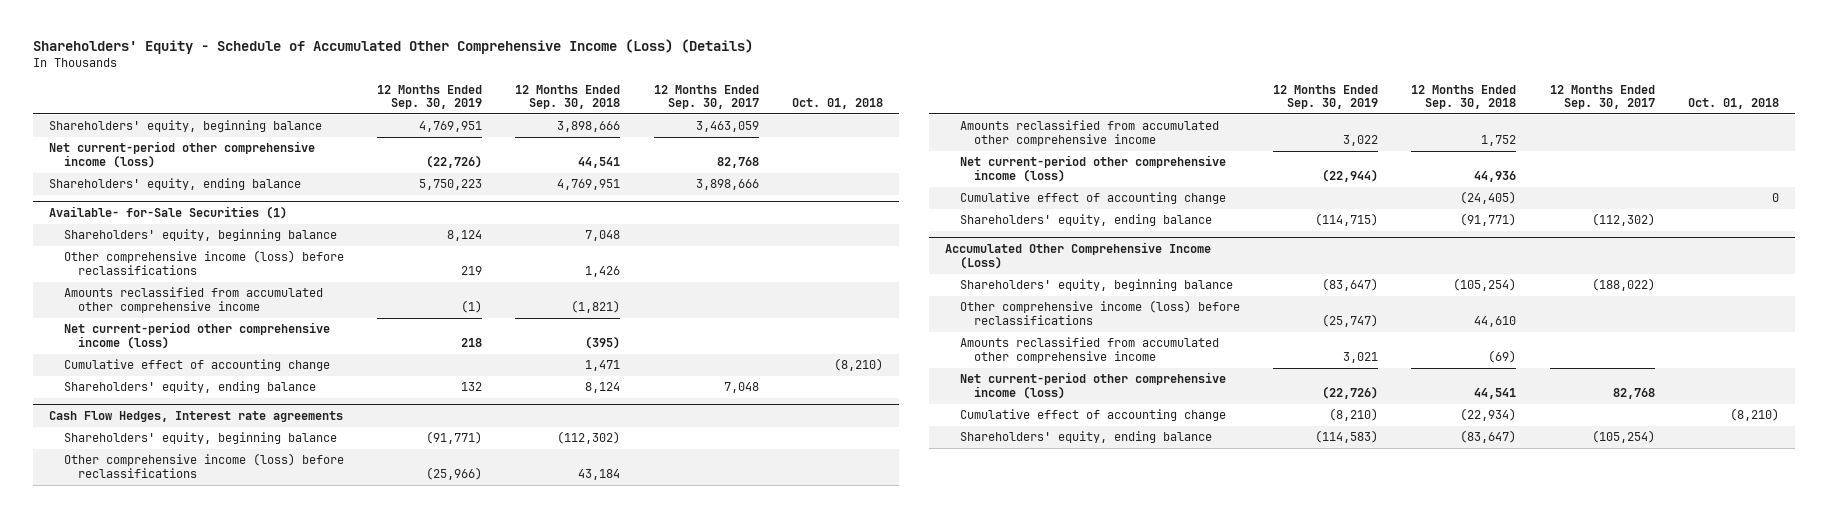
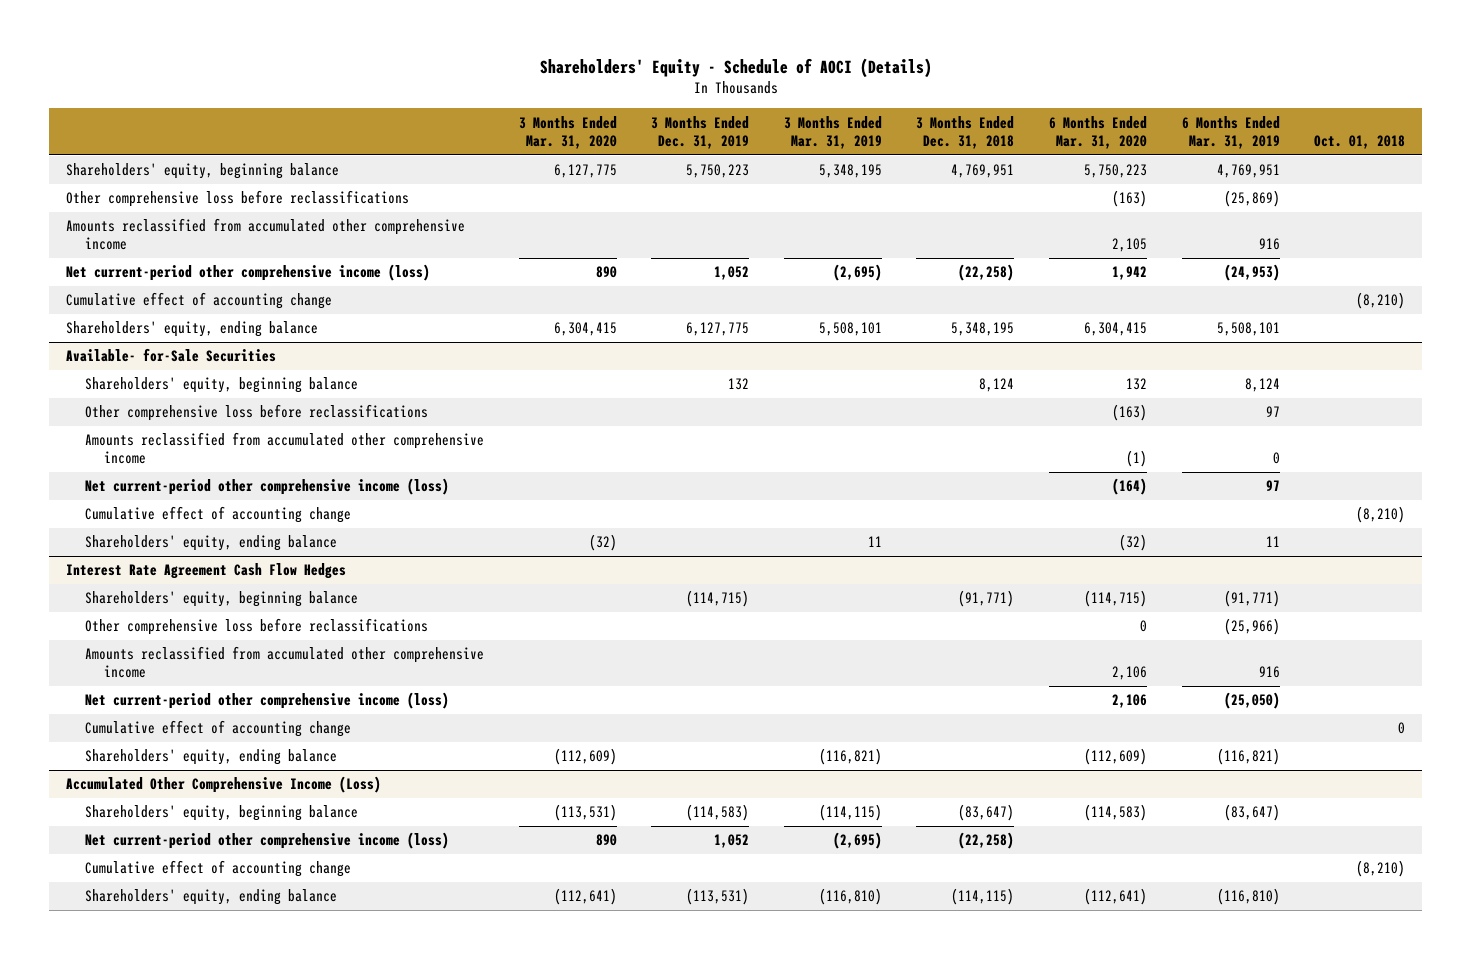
[32,38,753,54] Shareholders' Equity - Schedule of Accumulated Other Comprehensive Income (Loss) (Details) -> [539,57,932,78] Shareholders' Equity - Schedule of AOCI (Details)
[377,84,483,110] 12 Months Ended Sep. 30, 2019 -> none
[515,84,621,110] 12 Months Ended Sep. 30, 2018 -> none
[653,84,759,110] 12 Months Ended Sep. 30, 2017 -> none
none -> [518,115,617,149] 3 Months Ended Mar. 31, 2020
none -> [651,115,750,149] 3 Months Ended Dec. 31, 2019
none -> [783,115,882,149] 3 Months Ended Mar. 31, 2019
none -> [916,115,1015,149] 3 Months Ended Dec. 31, 2018
none -> [1048,115,1147,149] 6 Months Ended Mar. 31, 2020
none -> [1181,115,1280,149] 6 Months Ended Mar. 31, 2019
none -> [66,190,410,208] Other comprehensive loss before reclassifications
none -> [66,218,466,251] Amounts reclassified from accumulated other comprehensive income
none -> [66,292,333,310] Cumulative effect of accounting change
[49,206,288,220] Available- for-Sale Securities (1) -> [66,348,277,363] Available- for-Sale Securities
[63,250,344,275] Other comprehensive income (loss) before reclassifications -> [85,404,429,422] Other comprehensive loss before reclassifications
[49,411,344,423] Cash Flow Hedges, Interest rate agreements -> [66,563,347,580] Interest Rate Agreement Cash Flow Hedges
[63,453,344,478] Other comprehensive income (loss) before reclassifications -> [85,618,429,636] Other comprehensive loss before reclassifications
[959,300,1240,325] Other comprehensive income (loss) before reclassifications -> none
[959,337,1219,363] Amounts reclassified from accumulated other comprehensive income -> none

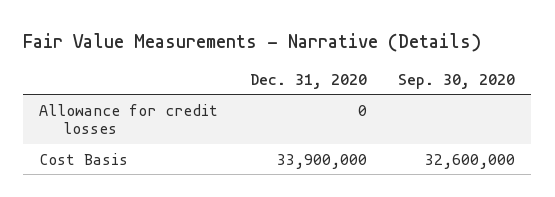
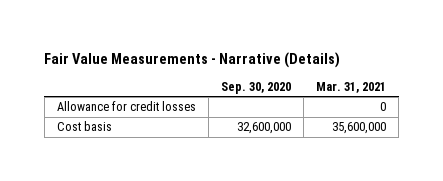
[249,73,367,89] Dec. 31, 2020 -> none
none -> [316,82,387,94] Mar. 31, 2021
[39,152,129,165] Cost Basis -> [56,121,112,132] Cost basis

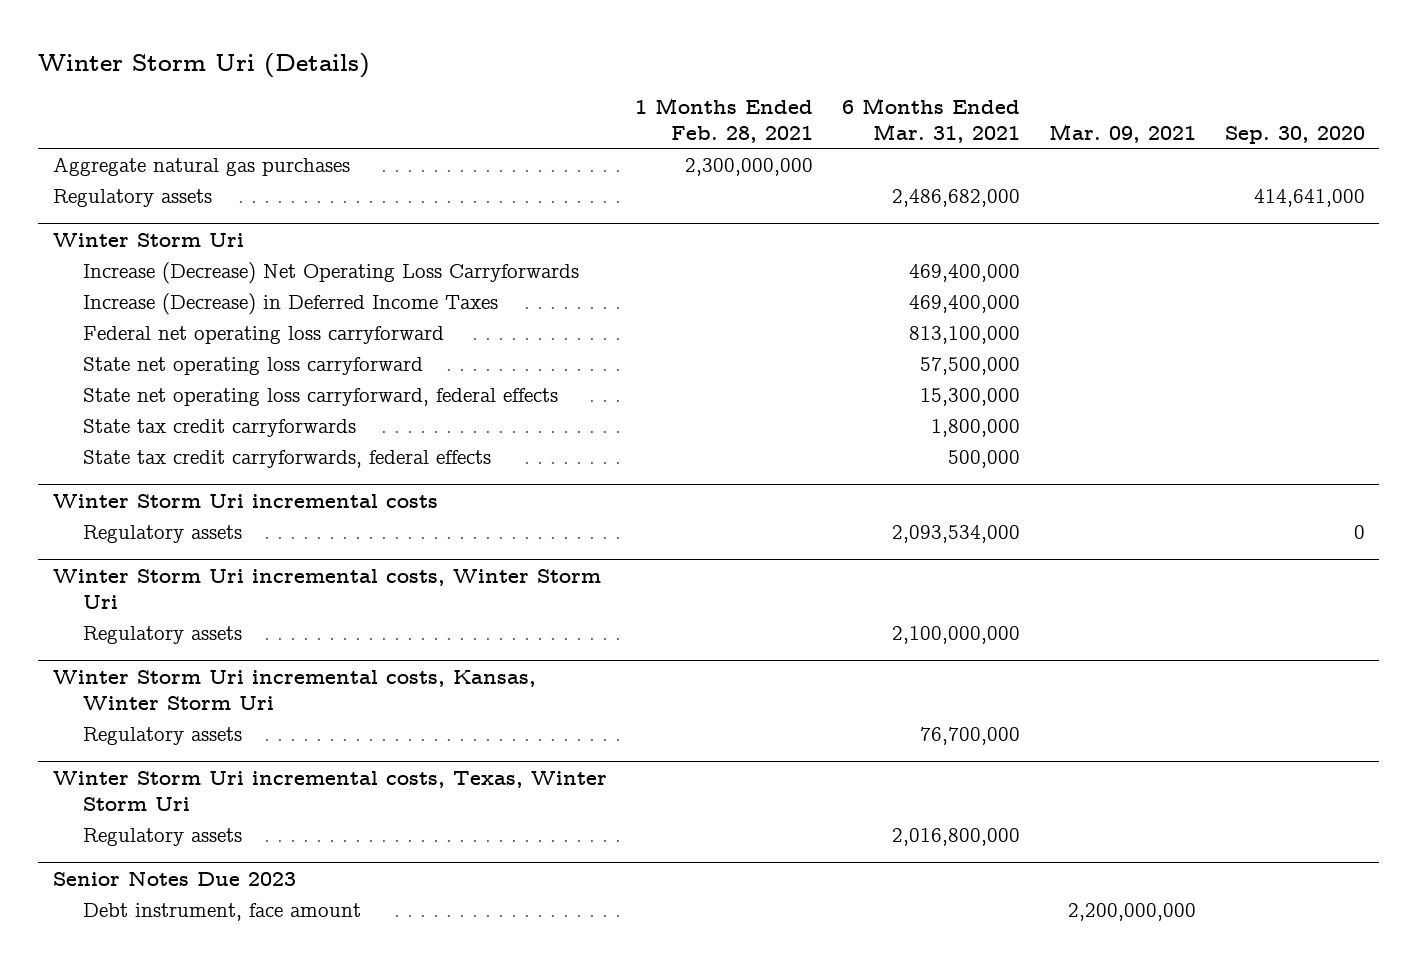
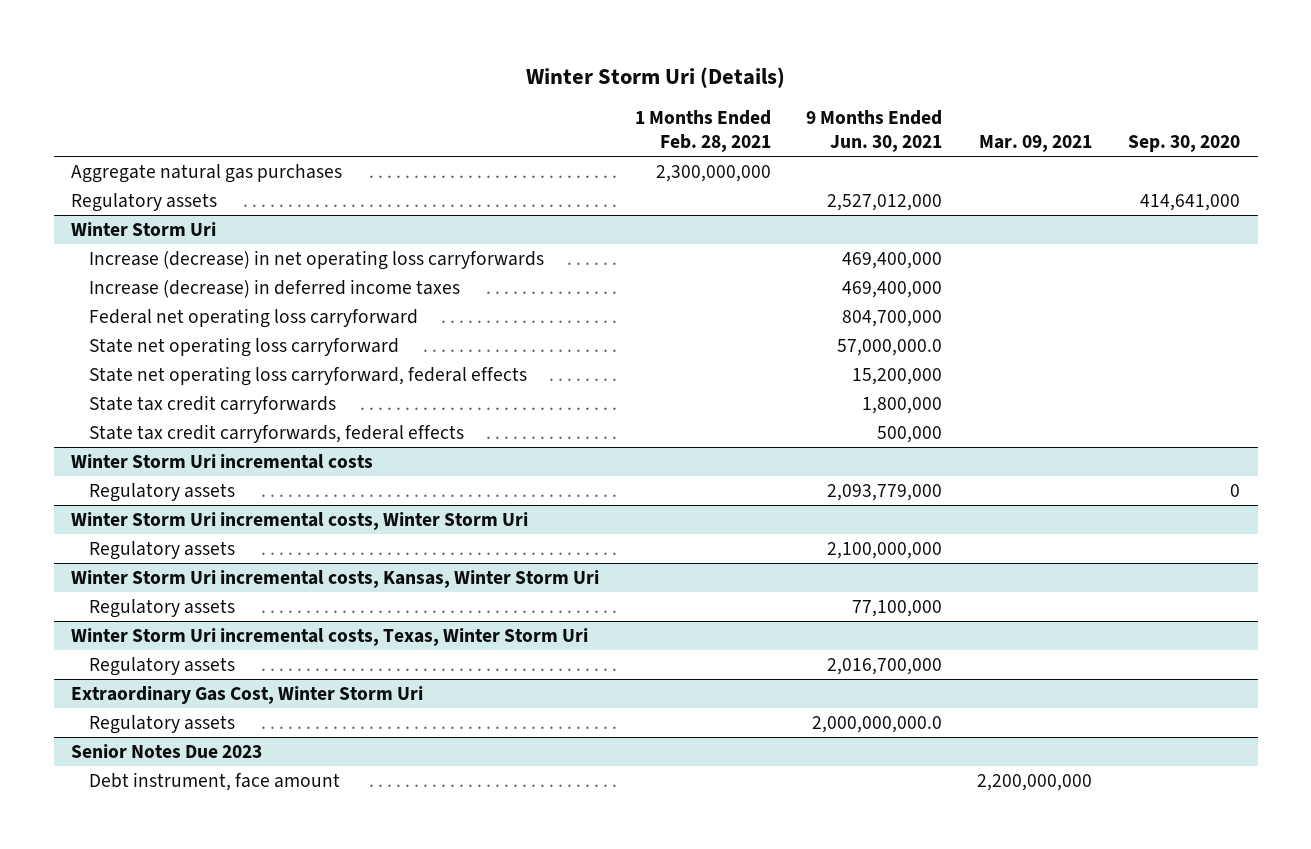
[842,98,1021,143] 6 Months Ended Mar. 31, 2021 -> none
none -> [806,110,943,153] 9 Months Ended Jun. 30, 2021
[82,261,579,284] Increase (Decrease) Net Operating Loss Carryforwards -> [88,249,544,270] Increase (decrease) in net operating loss carryforwards
[82,292,498,315] Increase (Decrease) in Deferred Income Taxes -> [88,278,460,298] Increase (decrease) in deferred income taxes
none -> [71,685,424,704] Extraordinary Gas Cost, Winter Storm Uri
none -> [88,714,235,734] Regulatory assets

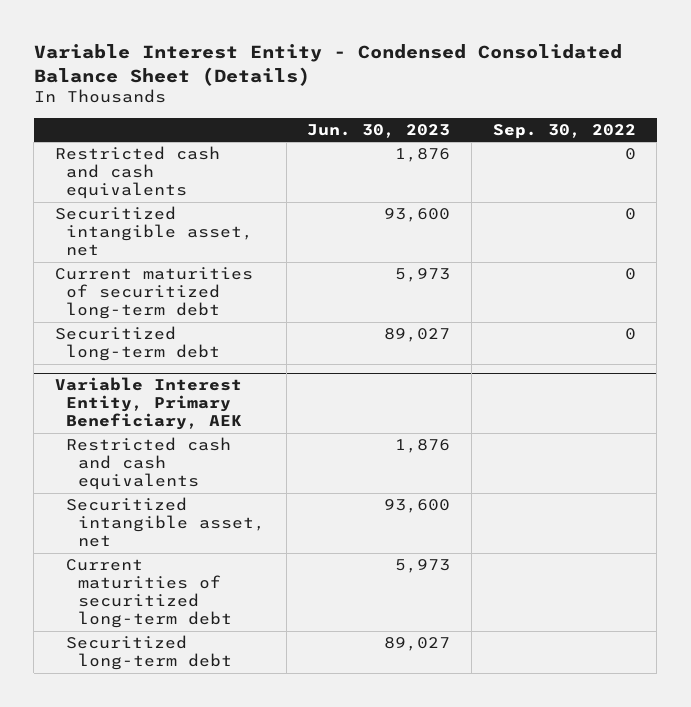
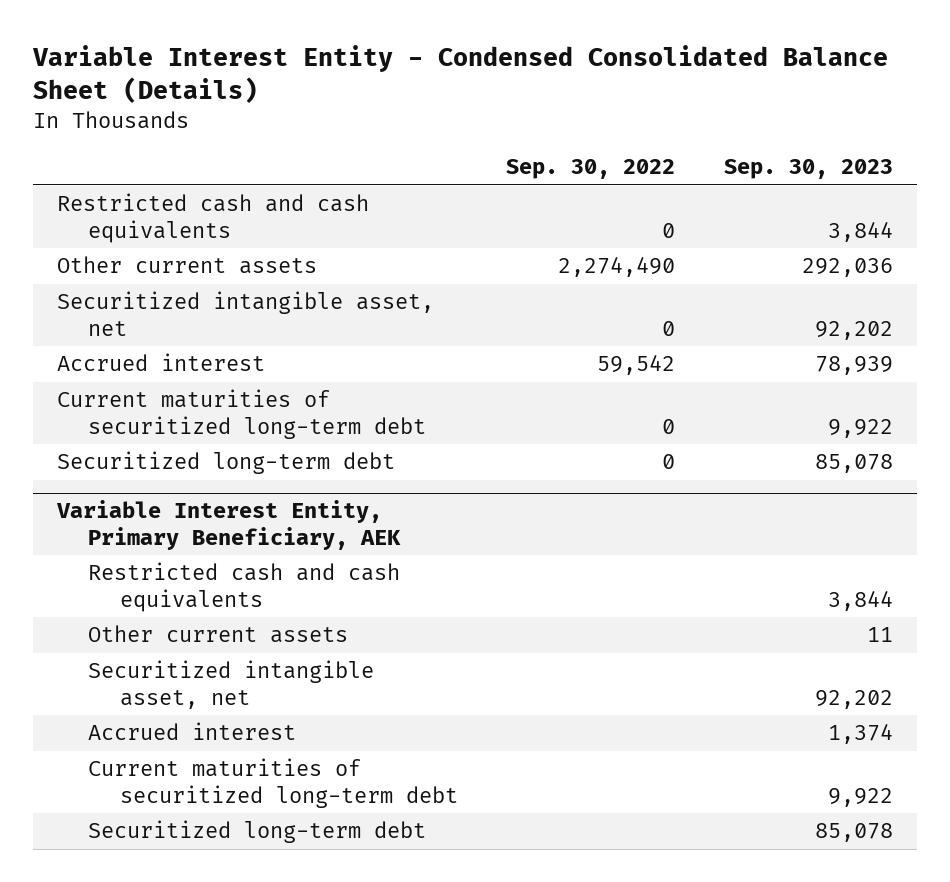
[307,123,451,138] Jun. 30, 2023 -> none
none -> [723,159,893,180] Sep. 30, 2023
none -> [57,256,318,275] Other current assets
none -> [57,353,266,372] Accrued interest
none -> [88,625,349,644] Other current assets
none -> [88,722,297,741] Accrued interest

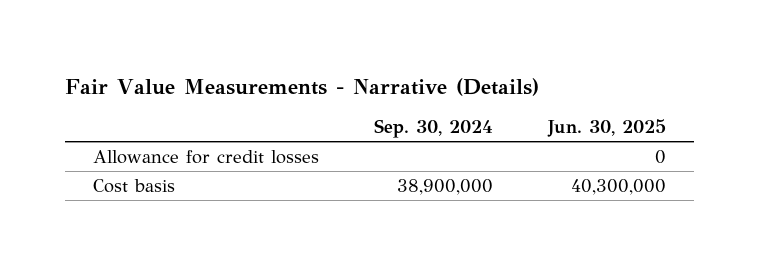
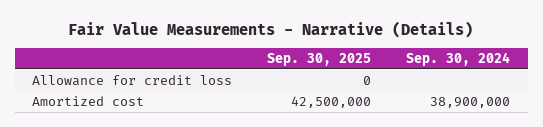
[547,119,667,138] Jun. 30, 2025 -> none
none -> [267,53,372,67] Sep. 30, 2025
[92,149,319,164] Allowance for credit losses -> [32,75,233,87] Allowance for credit loss
[92,178,175,193] Cost basis -> [32,96,145,107] Amortized cost

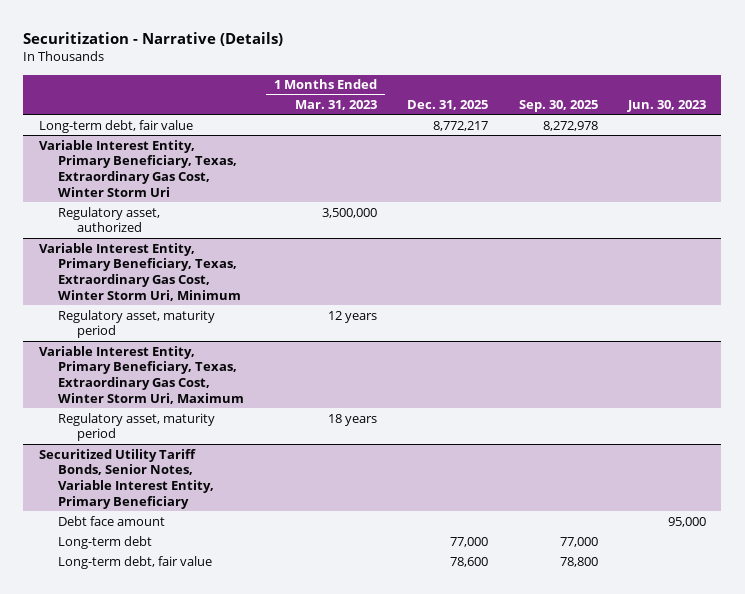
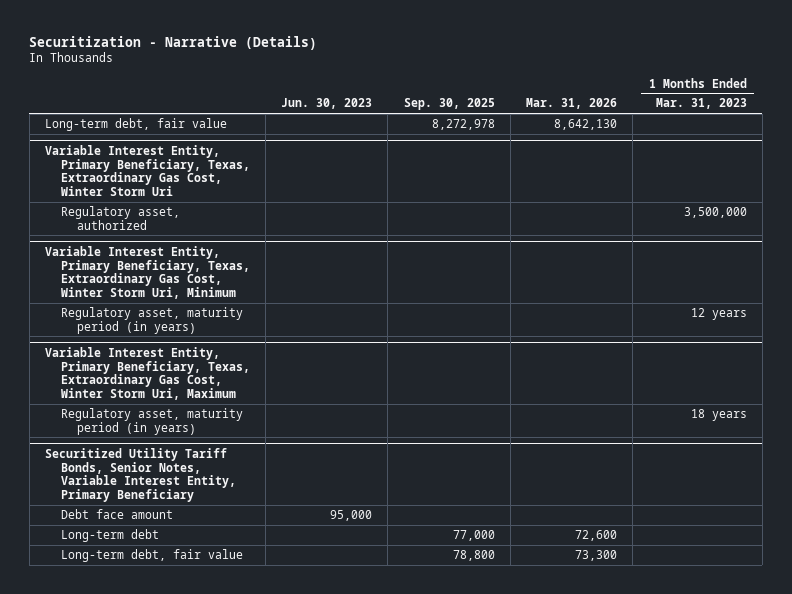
[407,99,489,110] Dec. 31, 2025 -> none
none -> [526,98,618,110] Mar. 31, 2026
[57,309,215,339] Regulatory asset, maturity period -> [60,306,243,334] Regulatory asset, maturity period (in years)
[57,412,215,442] Regulatory asset, maturity period -> [60,407,243,435] Regulatory asset, maturity period (in years)

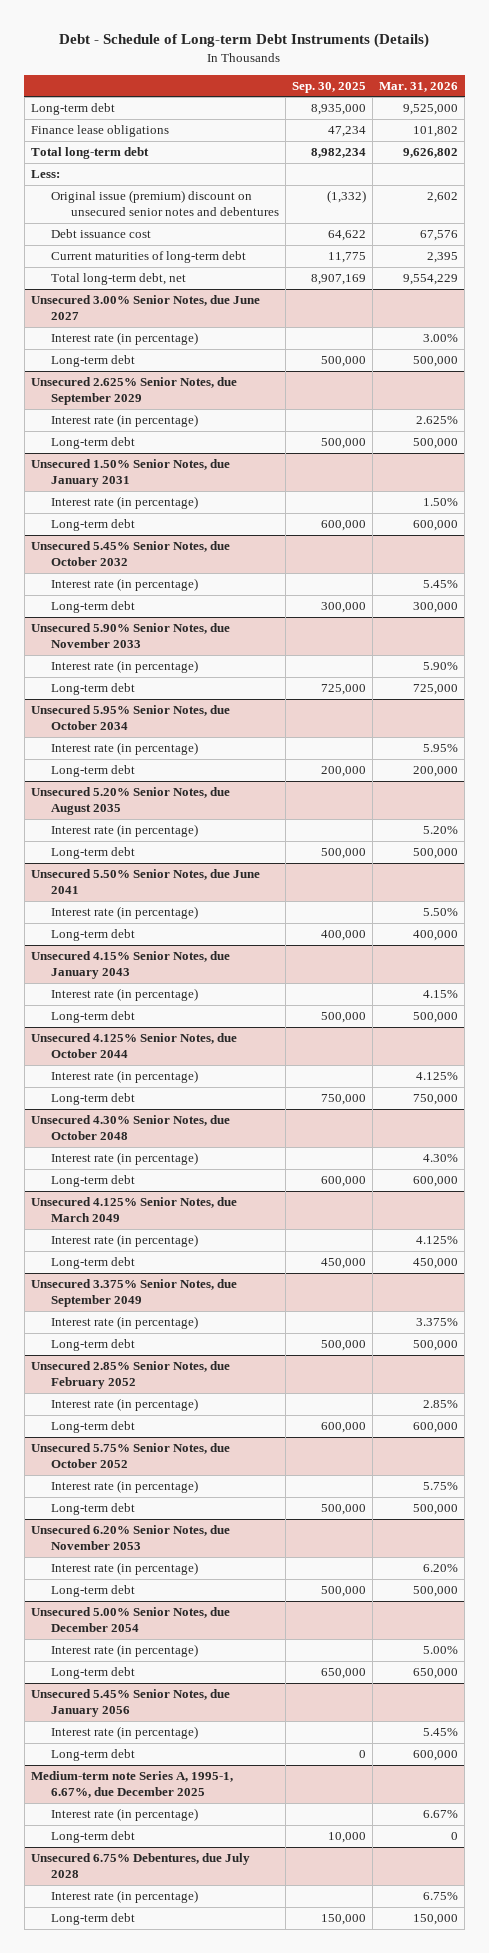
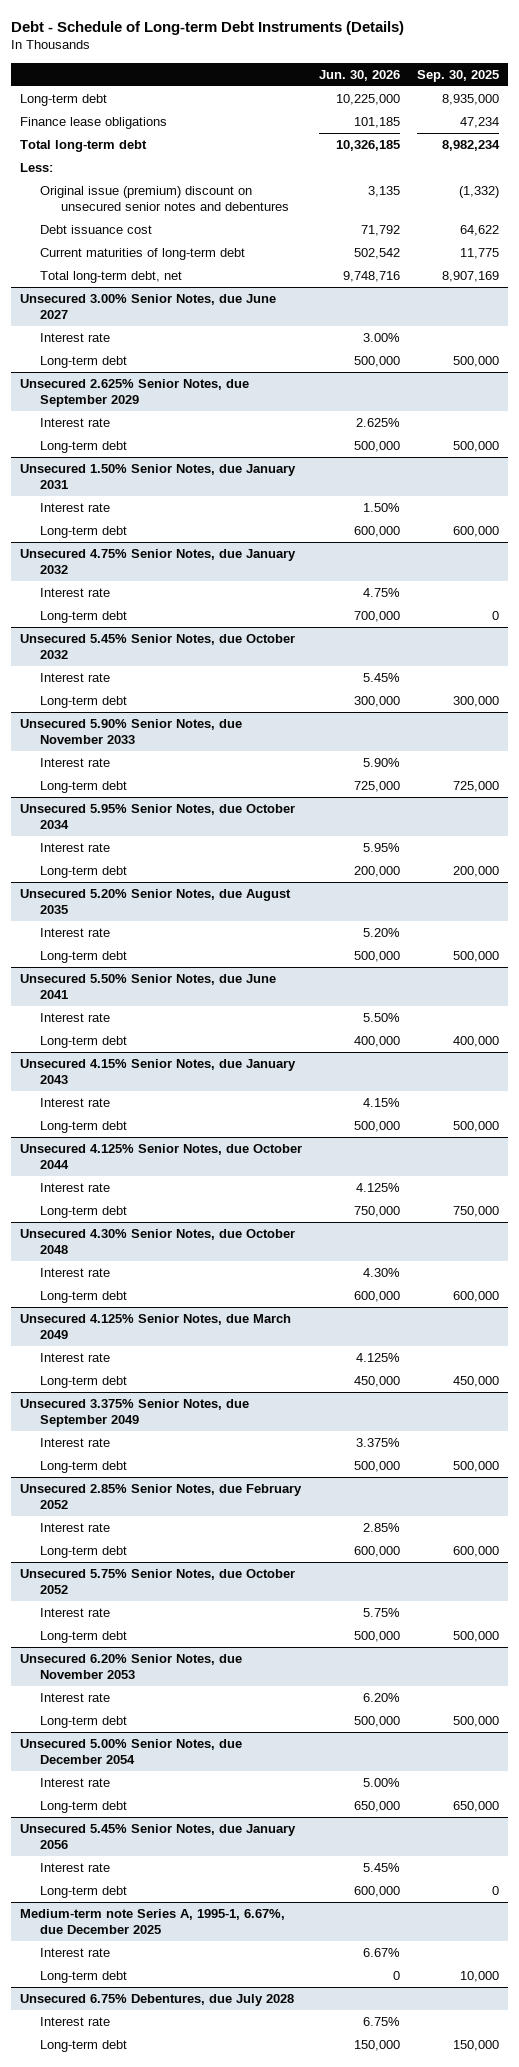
[379,81,459,92] Mar. 31, 2026 -> none
none -> [318,69,400,81] Jun. 30, 2026
[50,332,198,346] Interest rate (in percentage) -> [40,333,111,343] Interest rate
[50,414,198,428] Interest rate (in percentage) -> [40,418,111,428] Interest rate
[50,496,198,510] Interest rate (in percentage) -> [40,503,111,513] Interest rate
none -> [19,549,296,575] Unsecured 4.75% Senior Notes, due January 2032
none -> [40,588,111,598] Interest rate
none -> [40,611,128,624] Long-term debt
[50,578,198,592] Interest rate (in percentage) -> [40,673,111,683] Interest rate
[50,660,198,674] Interest rate (in percentage) -> [40,758,111,768] Interest rate
[50,742,198,756] Interest rate (in percentage) -> [40,843,111,853] Interest rate
[50,824,198,838] Interest rate (in percentage) -> [40,928,111,938] Interest rate
[50,906,198,920] Interest rate (in percentage) -> [40,1013,111,1023] Interest rate
[50,988,198,1002] Interest rate (in percentage) -> [40,1098,111,1108] Interest rate
[50,1070,198,1084] Interest rate (in percentage) -> [40,1183,111,1193] Interest rate
[50,1152,198,1166] Interest rate (in percentage) -> [40,1268,111,1278] Interest rate
[50,1234,198,1248] Interest rate (in percentage) -> [40,1353,111,1363] Interest rate
[50,1316,198,1330] Interest rate (in percentage) -> [40,1438,111,1448] Interest rate
[50,1398,198,1412] Interest rate (in percentage) -> [40,1523,111,1533] Interest rate
[50,1480,198,1494] Interest rate (in percentage) -> [40,1608,111,1618] Interest rate
[50,1562,198,1576] Interest rate (in percentage) -> [40,1693,111,1703] Interest rate
[50,1644,198,1658] Interest rate (in percentage) -> [40,1778,111,1788] Interest rate
[50,1726,198,1740] Interest rate (in percentage) -> [40,1863,111,1873] Interest rate
[50,1808,198,1822] Interest rate (in percentage) -> [40,1948,111,1958] Interest rate
[50,1890,198,1904] Interest rate (in percentage) -> [40,2017,111,2027] Interest rate

